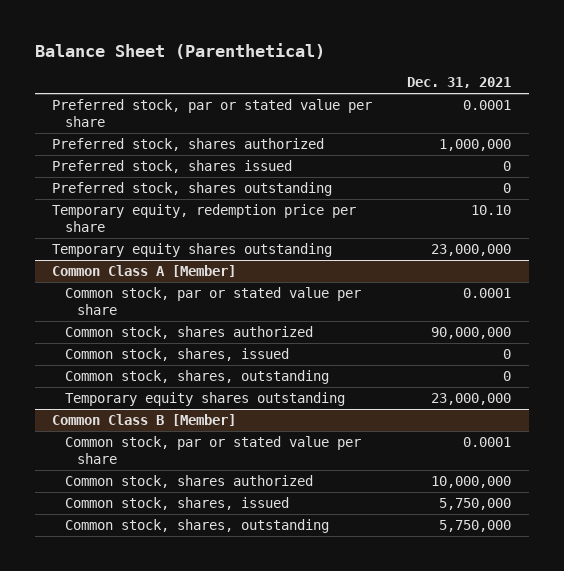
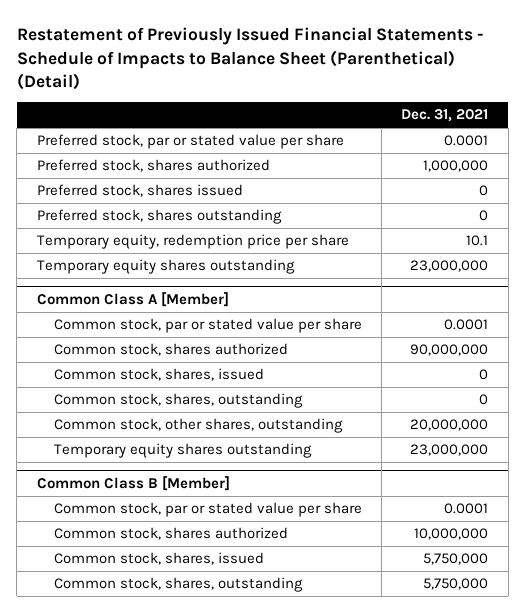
[34,42,325,59] Balance Sheet (Parenthetical) -> [16,27,484,91] Restatement of Previously Issued Financial Statements - Schedule of Impacts to Balance Sheet (Parenthetical) (Detail)
[471,205,512,216] 10.10 -> [466,235,489,247] 10.1
none -> [53,418,343,434] Common stock, other shares, outstanding

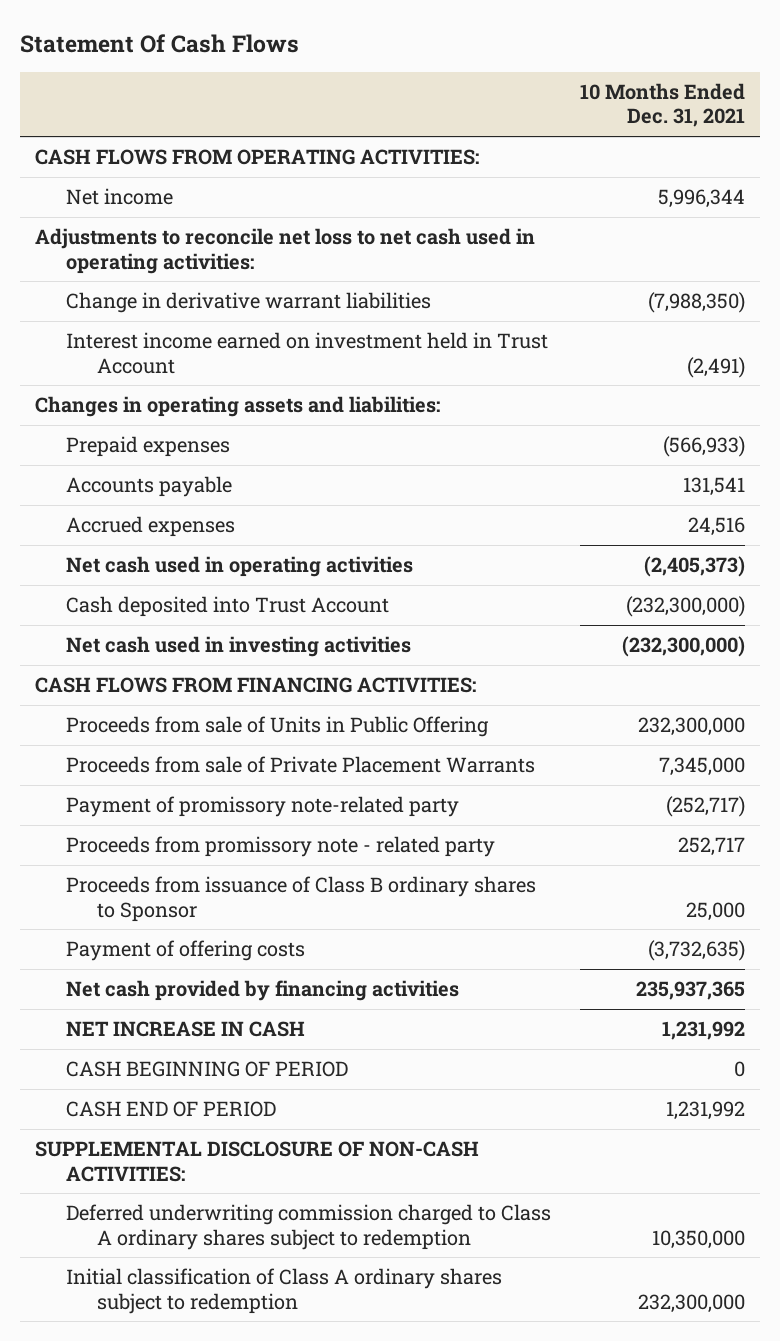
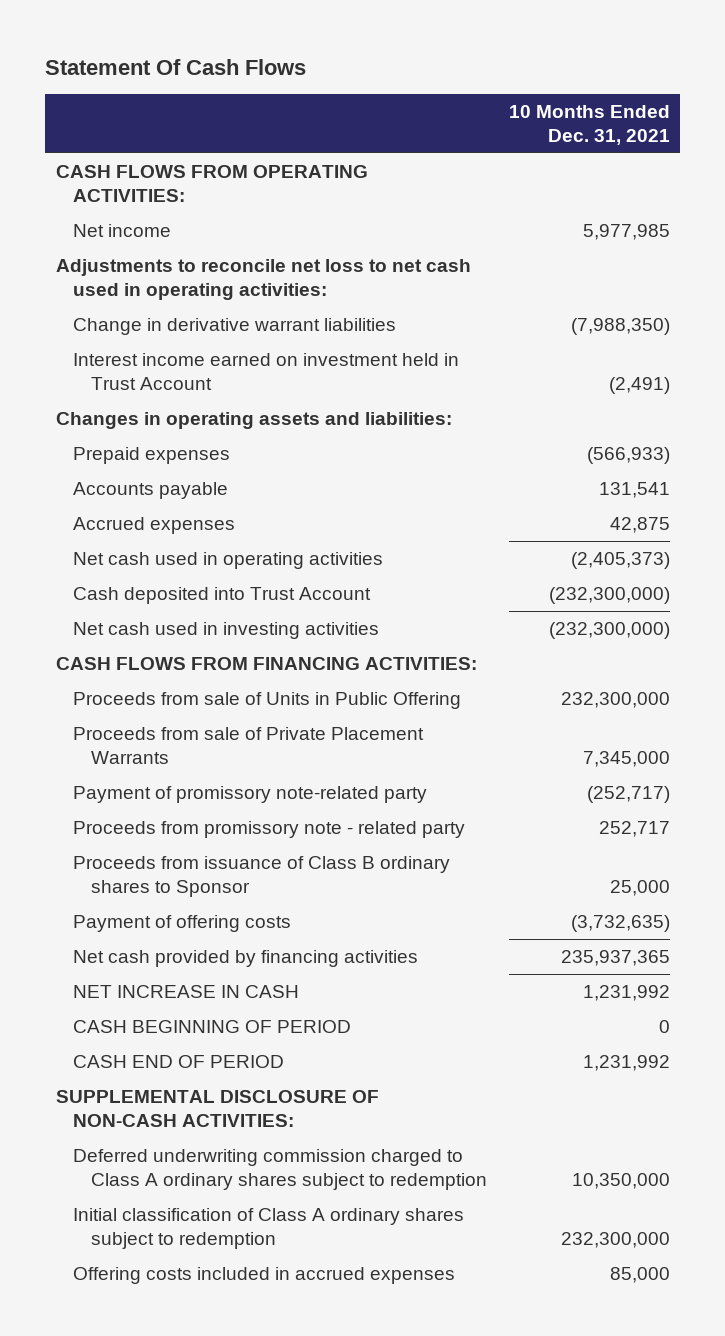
[658,189,746,209] 5,996,344 -> [582,224,670,241] 5,977,985
[688,517,746,537] 24,516 -> [609,517,670,534] 42,875
none -> [73,1267,456,1285] Offering costs included in accrued expenses

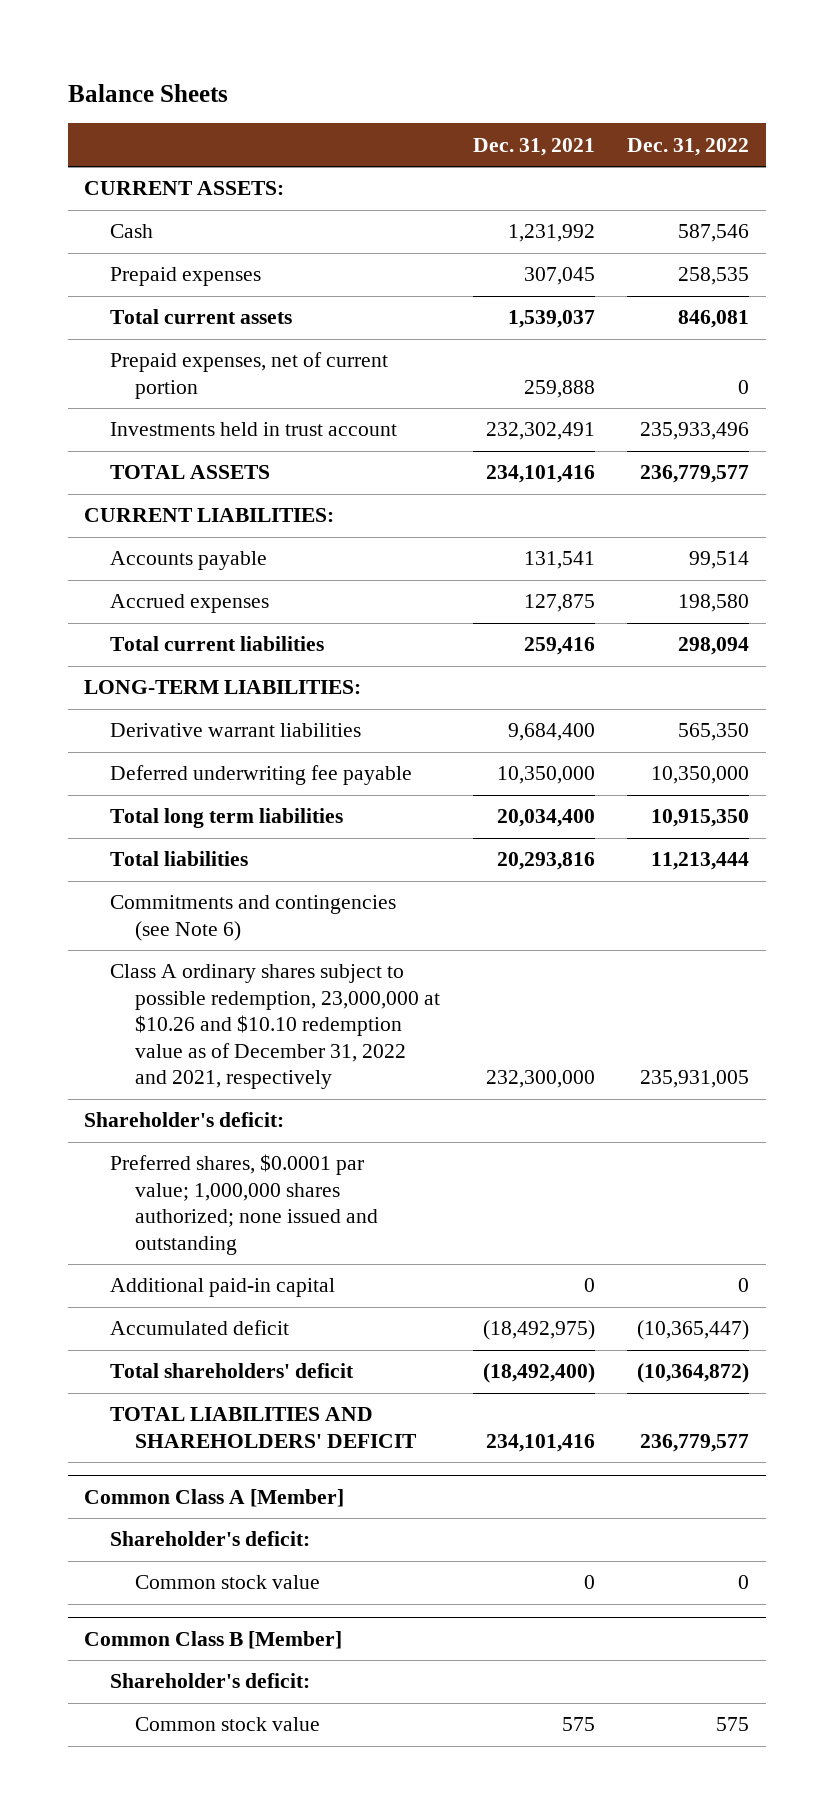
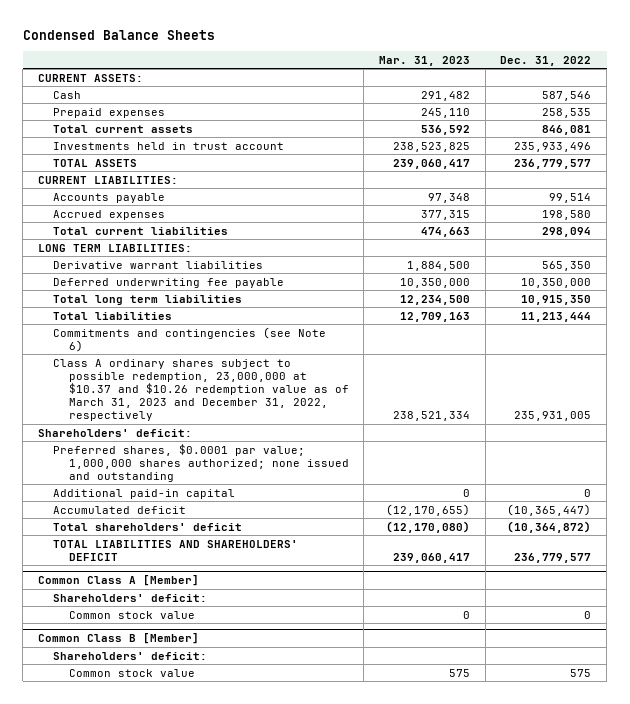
[68,83,229,102] Balance Sheets -> [22,30,215,41] Condensed Balance Sheets
[472,137,595,156] Dec. 31, 2021 -> none
none -> [379,55,471,66] Mar. 31, 2023
[109,352,388,399] Prepaid expenses, net of current portion -> none
[84,680,362,695] LONG-TERM LIABILITIES: -> [38,243,193,252] LONG TERM LIABILITIES:
[109,964,441,1090] Class A ordinary shares subject to possible redemption, 23,000,000 at $10.26 and $10.10 redemption value as of December 31, 2022 and 2021, respectively -> [53,358,349,422] Class A ordinary shares subject to possible redemption, 23,000,000 at $10.37 and $10.26 redemption value as of March 31, 2023 and December 31, 2022, respectively
[84,1112,285,1128] Shareholder's deficit: -> [38,428,193,437] Shareholders' deficit:
[109,1531,310,1547] Shareholder's deficit: -> [53,593,208,602] Shareholders' deficit:
[109,1673,310,1689] Shareholder's deficit: -> [53,651,208,660] Shareholders' deficit:

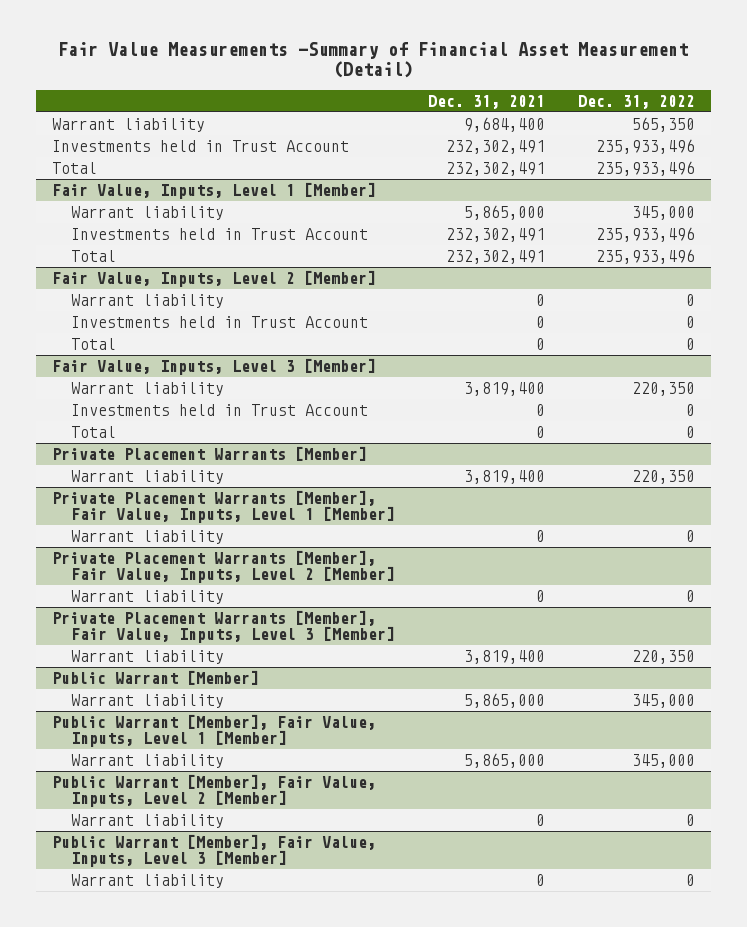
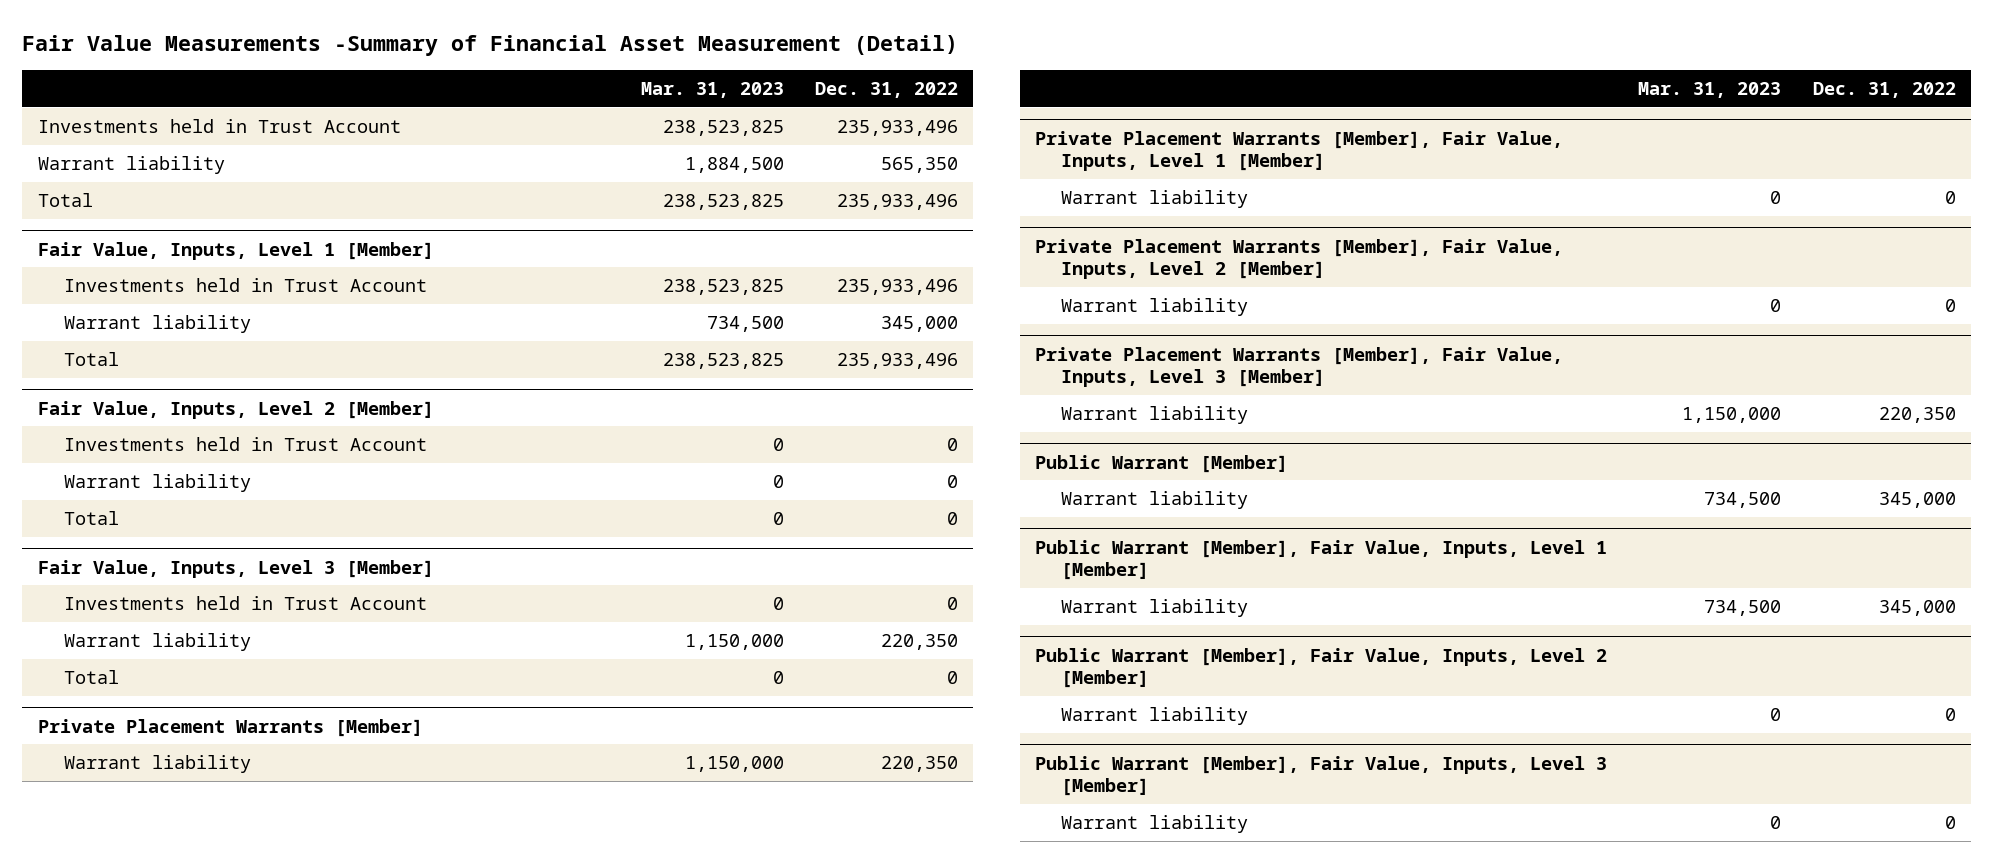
[427,94,545,109] Dec. 31, 2021 -> none
none -> [640,82,784,99] Mar. 31, 2023
[52,118,206,133] Warrant liability -> [37,156,225,175] Warrant liability
[70,206,224,221] Warrant liability -> [63,315,251,334] Warrant liability
[70,294,224,309] Warrant liability -> [63,474,251,493] Warrant liability
[70,382,224,397] Warrant liability -> [63,633,251,652] Warrant liability

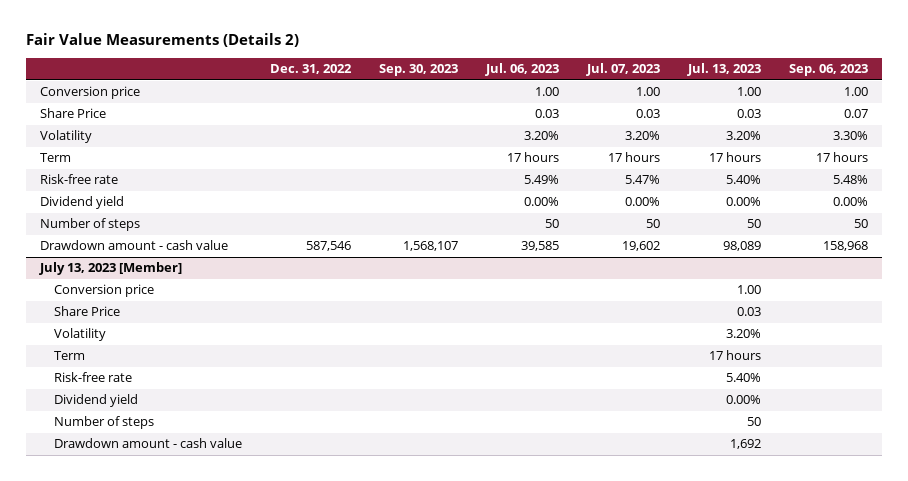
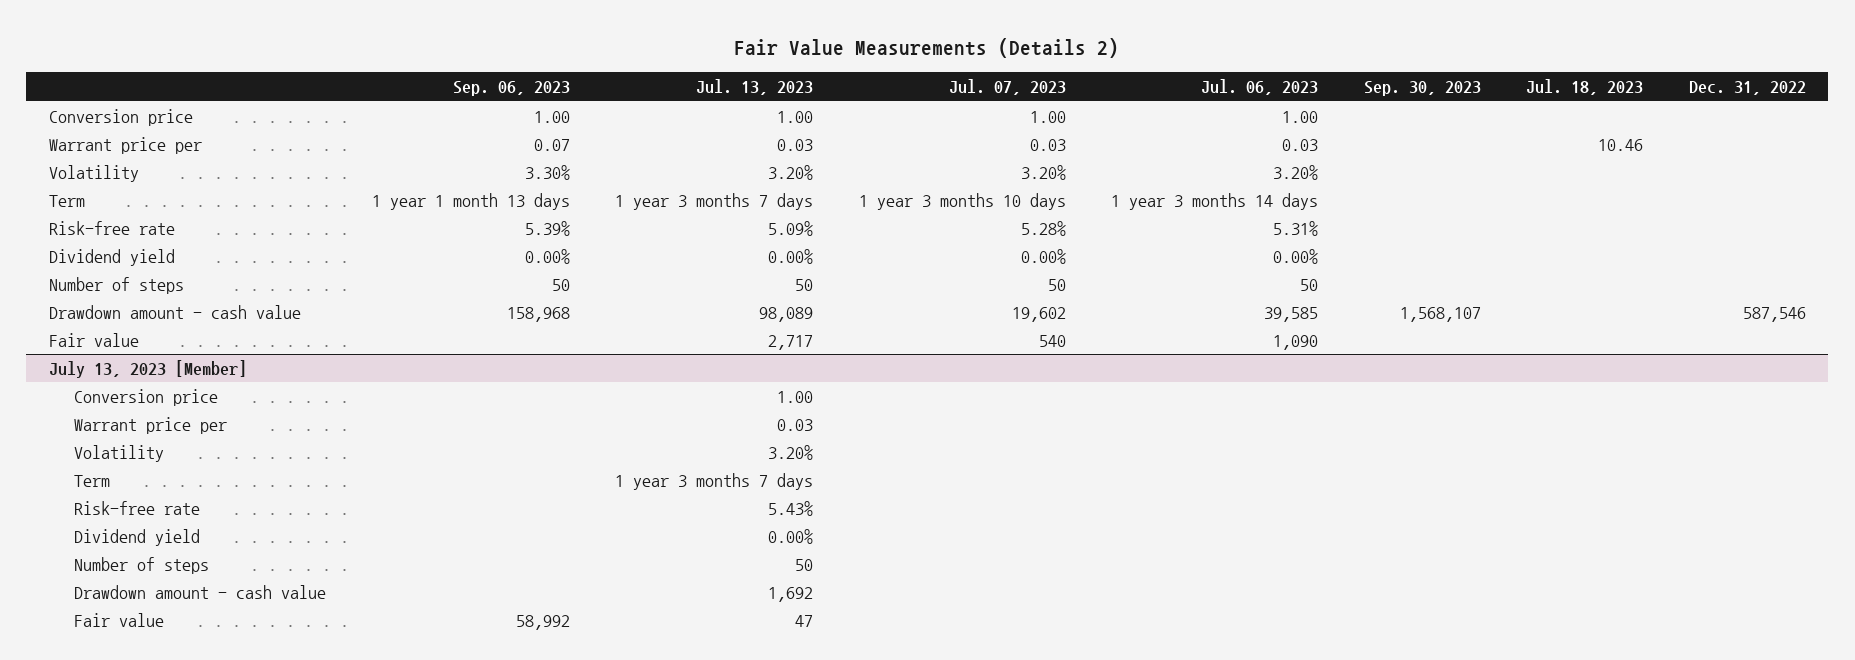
none -> [1526,79,1644,96] Jul. 18, 2023
[39,108,106,119] Share Price -> [49,136,203,154] Warrant price per
[507,152,560,163] 17 hours -> [1111,192,1319,210] 1 year 3 months 14 days
[608,152,661,163] 17 hours -> [858,192,1066,210] 1 year 3 months 10 days
[709,152,762,163] 17 hours -> [615,192,814,210] 1 year 3 months 7 days
[816,152,869,163] 17 hours -> [371,192,570,210] 1 year 1 month 13 days
[524,175,560,185] 5.49% -> [1273,220,1319,236] 5.31%
[625,175,661,185] 5.47% -> [1020,220,1066,236] 5.28%
[726,175,762,185] 5.40% -> [768,220,814,236] 5.09%
[833,175,869,185] 5.48% -> [524,220,570,236] 5.39%
none -> [49,332,140,347] Fair value
[54,306,121,317] Share Price -> [74,416,228,434] Warrant price per
[709,350,762,361] 17 hours -> [615,472,814,490] 1 year 3 months 7 days
[726,373,762,383] 5.40% -> [768,500,814,516] 5.43%
none -> [74,612,165,627] Fair value

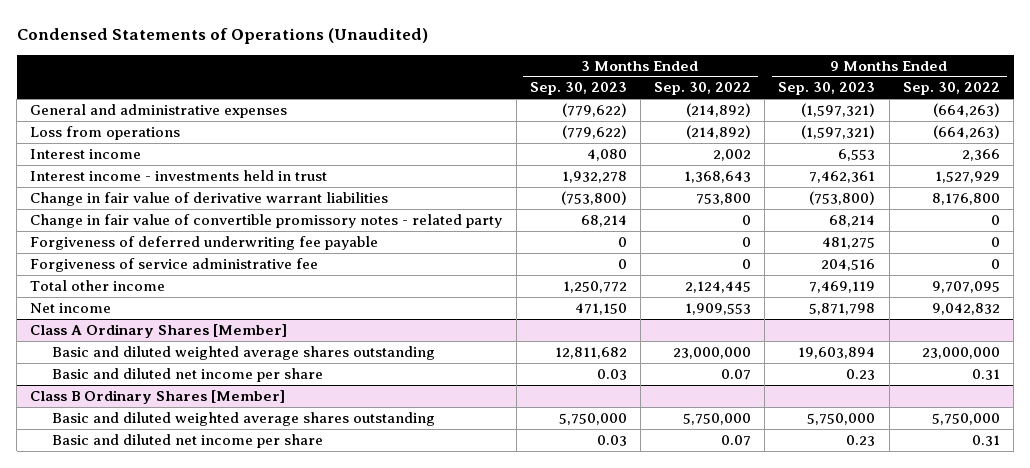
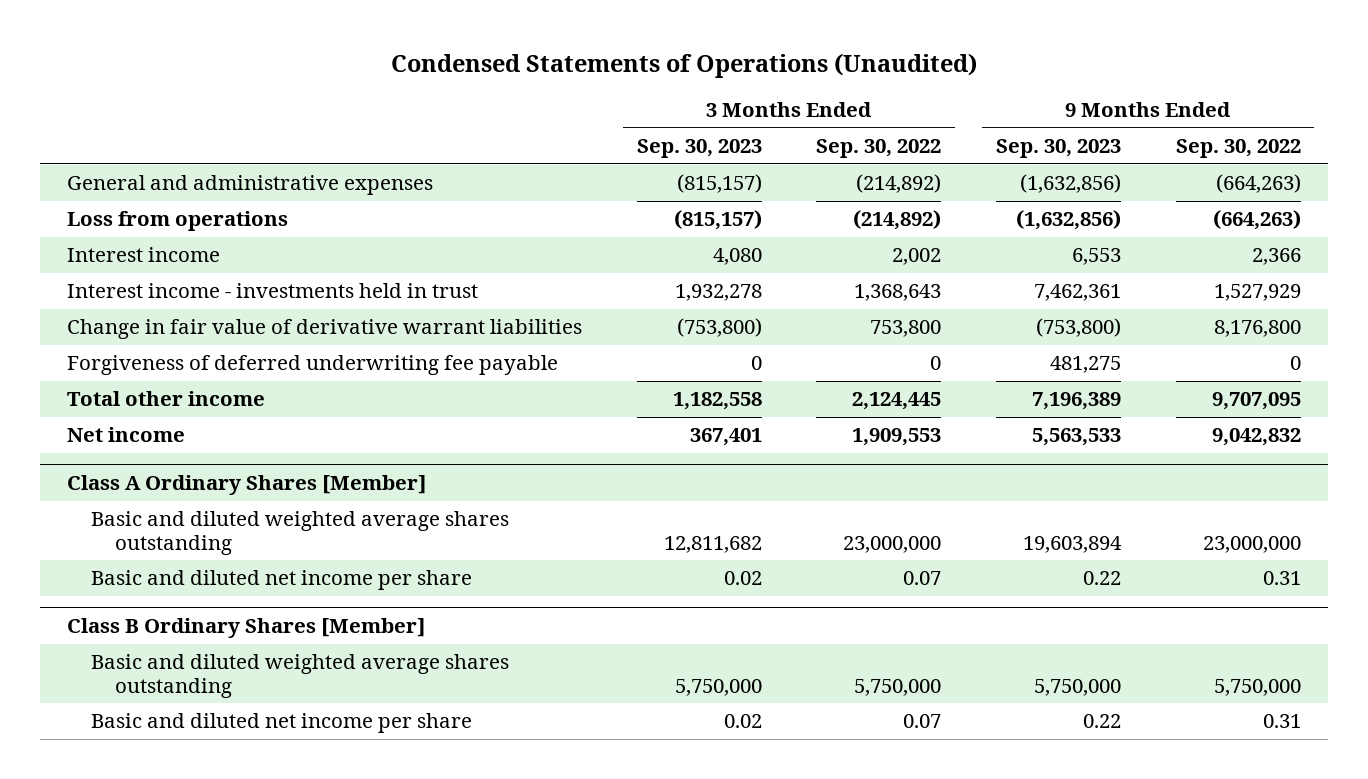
[561,103,627,118] (779,622) -> [676,174,762,194] (815,157)
[801,103,876,118] (1,597,321) -> [1019,174,1121,194] (1,632,856)
[561,125,627,140] (779,622) -> [673,210,762,231] (815,157)
[801,125,876,140] (1,597,321) -> [1015,210,1121,231] (1,632,856)
[30,214,503,229] Change in fair value of convertible promissory notes - related party -> none
[30,258,319,273] Forgiveness of service administrative fee -> none
[562,281,627,294] 1,250,772 -> [672,392,762,411] 1,182,558
[809,281,876,294] 7,469,119 -> [1031,392,1121,411] 7,196,389
[574,303,627,316] 471,150 -> [689,428,762,447] 367,401
[809,303,876,316] 5,871,798 -> [1031,428,1121,447] 5,563,533
[596,369,627,381] 0.03 -> [723,571,762,586] 0.02
[846,369,876,381] 0.23 -> [1082,571,1121,586] 0.22
[596,435,627,447] 0.03 -> [723,714,762,729] 0.02
[846,435,876,447] 0.23 -> [1082,714,1121,729] 0.22

